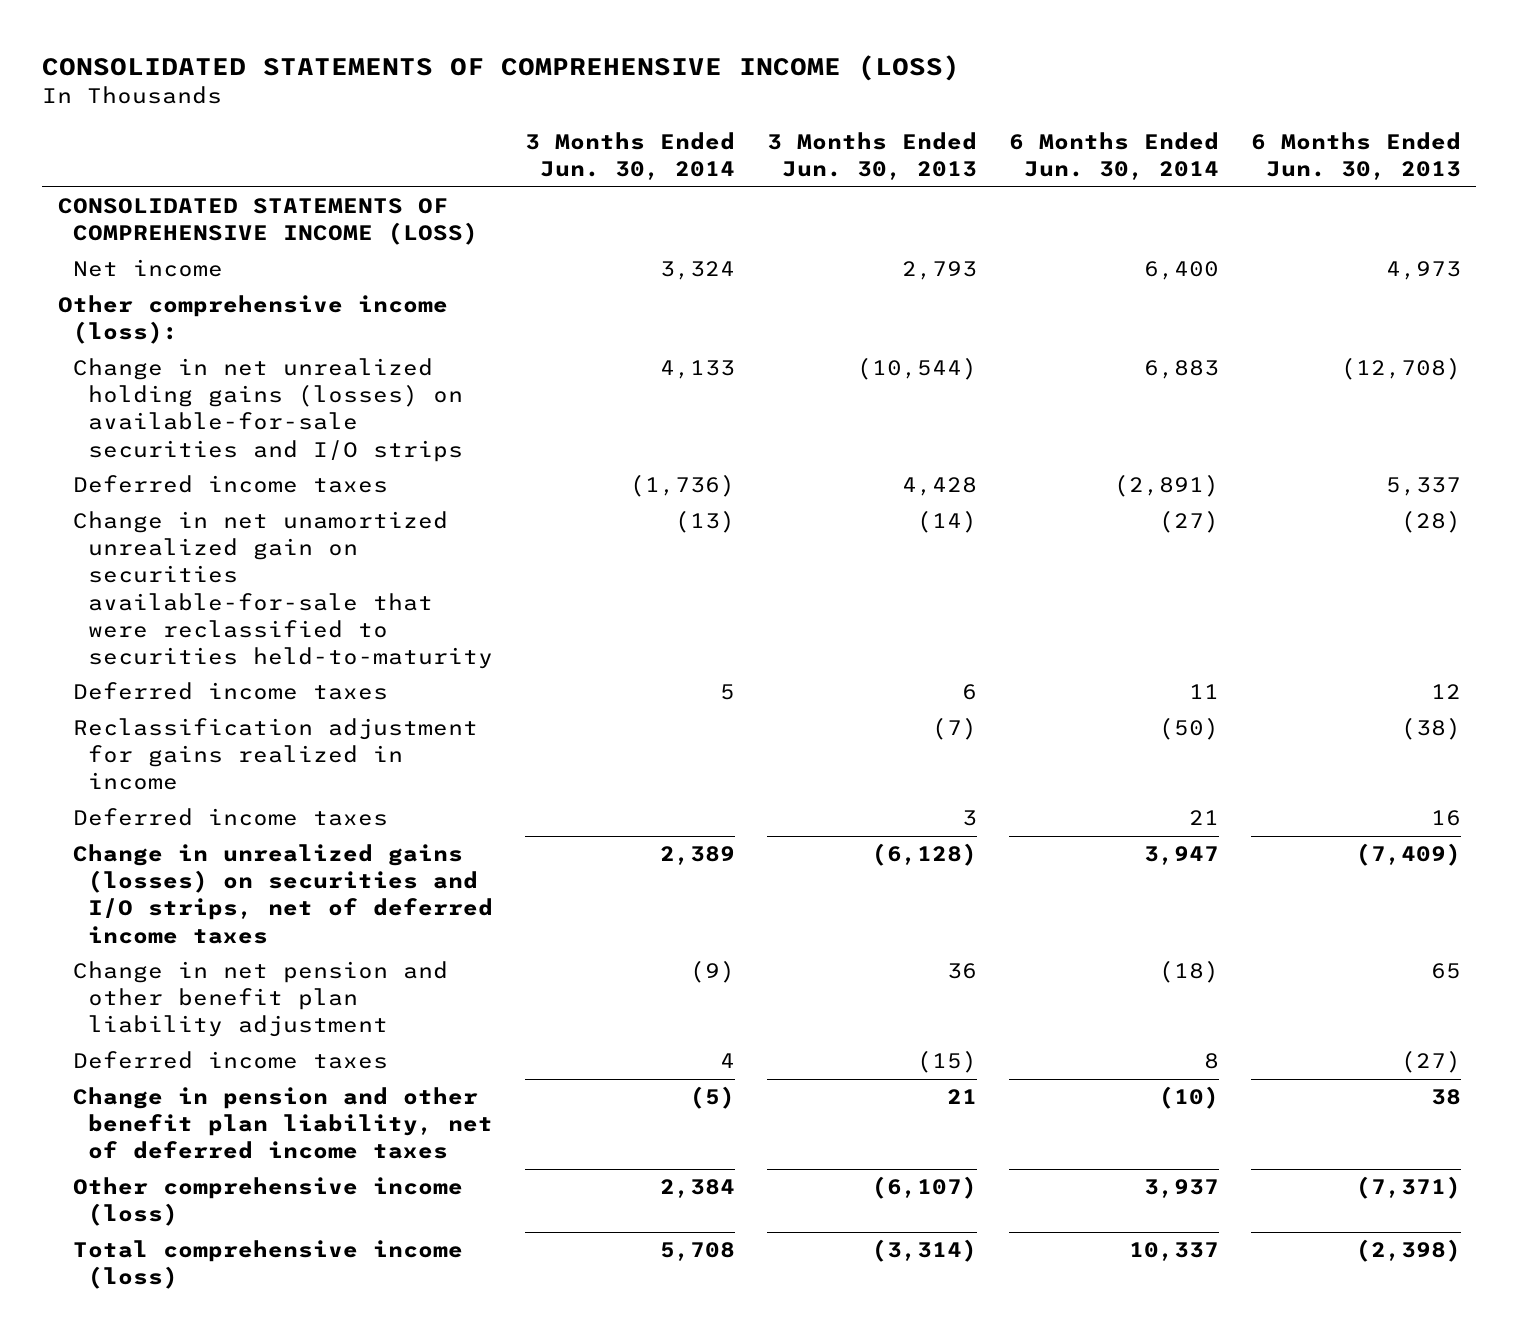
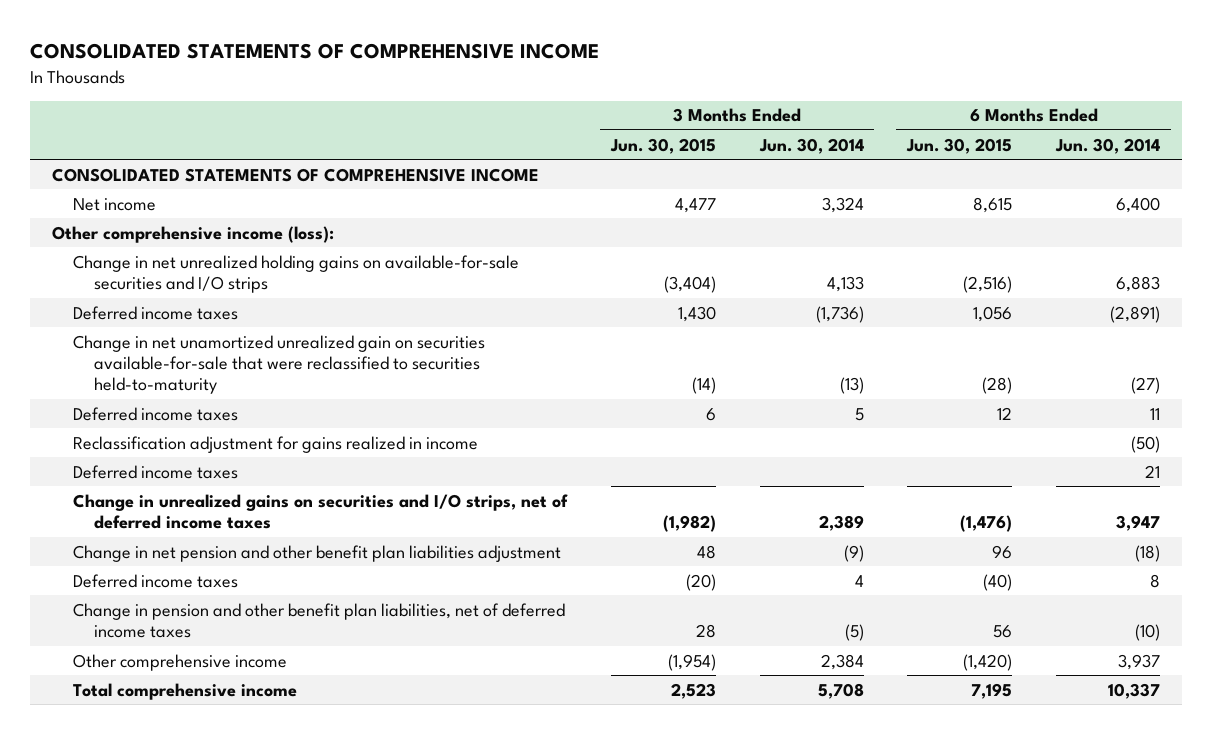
[41,54,960,81] CONSOLIDATED STATEMENTS OF COMPREHENSIVE INCOME (LOSS) -> [30,43,600,60] CONSOLIDATED STATEMENTS OF COMPREHENSIVE INCOME
[766,132,977,181] 3 Months Ended Jun. 30, 2013 -> none
[1250,132,1461,181] 6 Months Ended Jun. 30, 2013 -> none
none -> [609,137,716,154] Jun. 30, 2015
none -> [906,137,1013,154] Jun. 30, 2015
[57,198,478,246] CONSOLIDATED STATEMENTS OF COMPREHENSIVE INCOME (LOSS) -> [51,167,539,182] CONSOLIDATED STATEMENTS OF COMPREHENSIVE INCOME
[72,358,464,462] Change in net unrealized holding gains (losses) on available-for-sale securities and I/O strips -> [72,254,519,293] Change in net unrealized holding gains on available-for-sale securities and I/O strips
[72,844,494,944] Change in unrealized gains (losses) on securities and I/O strips, net of deferred income taxes -> [72,493,568,529] Change in unrealized gains on securities and I/O strips, net of deferred income taxes
[72,961,448,1038] Change in net pension and other benefit plan liability adjustment -> [72,544,561,562] Change in net pension and other benefit plan liabilities adjustment
[72,1087,494,1160] Change in pension and other benefit plan liability, net of deferred income taxes -> [72,602,565,638] Change in pension and other benefit plan liabilities, net of deferred income taxes
[72,1177,463,1227] Other comprehensive income (loss) -> [72,653,287,671] Other comprehensive income
[72,1240,463,1290] Total comprehensive income (loss) -> [72,682,297,700] Total comprehensive income

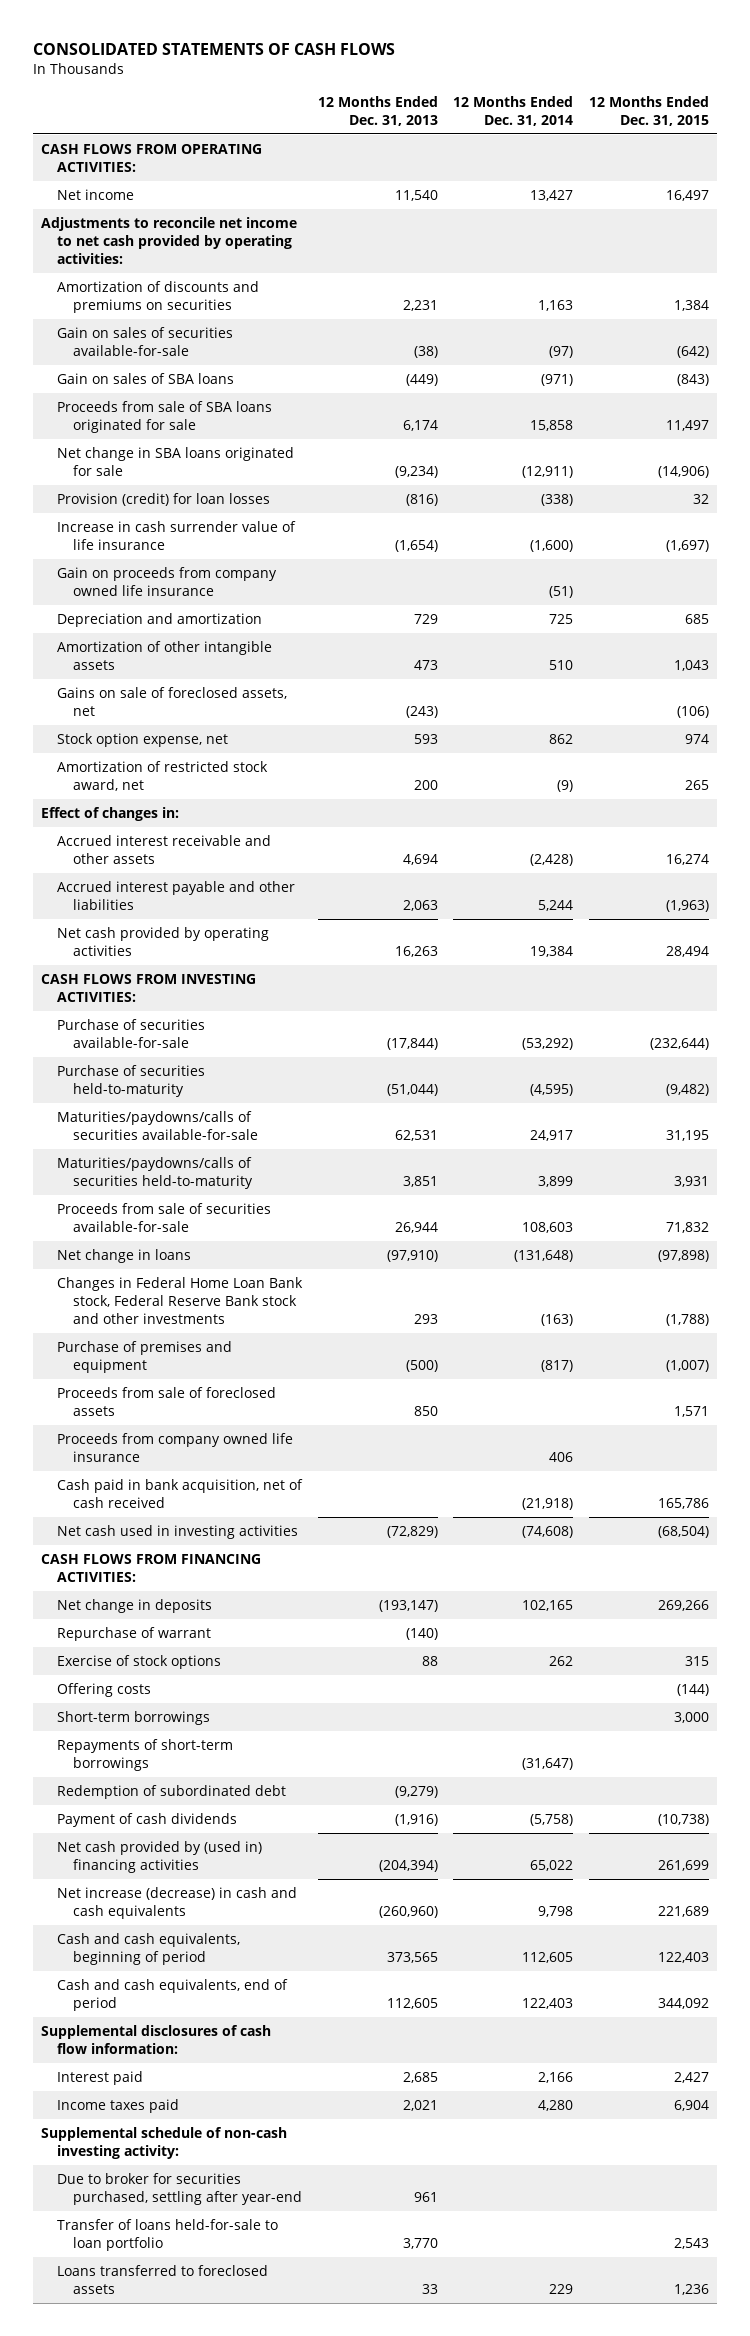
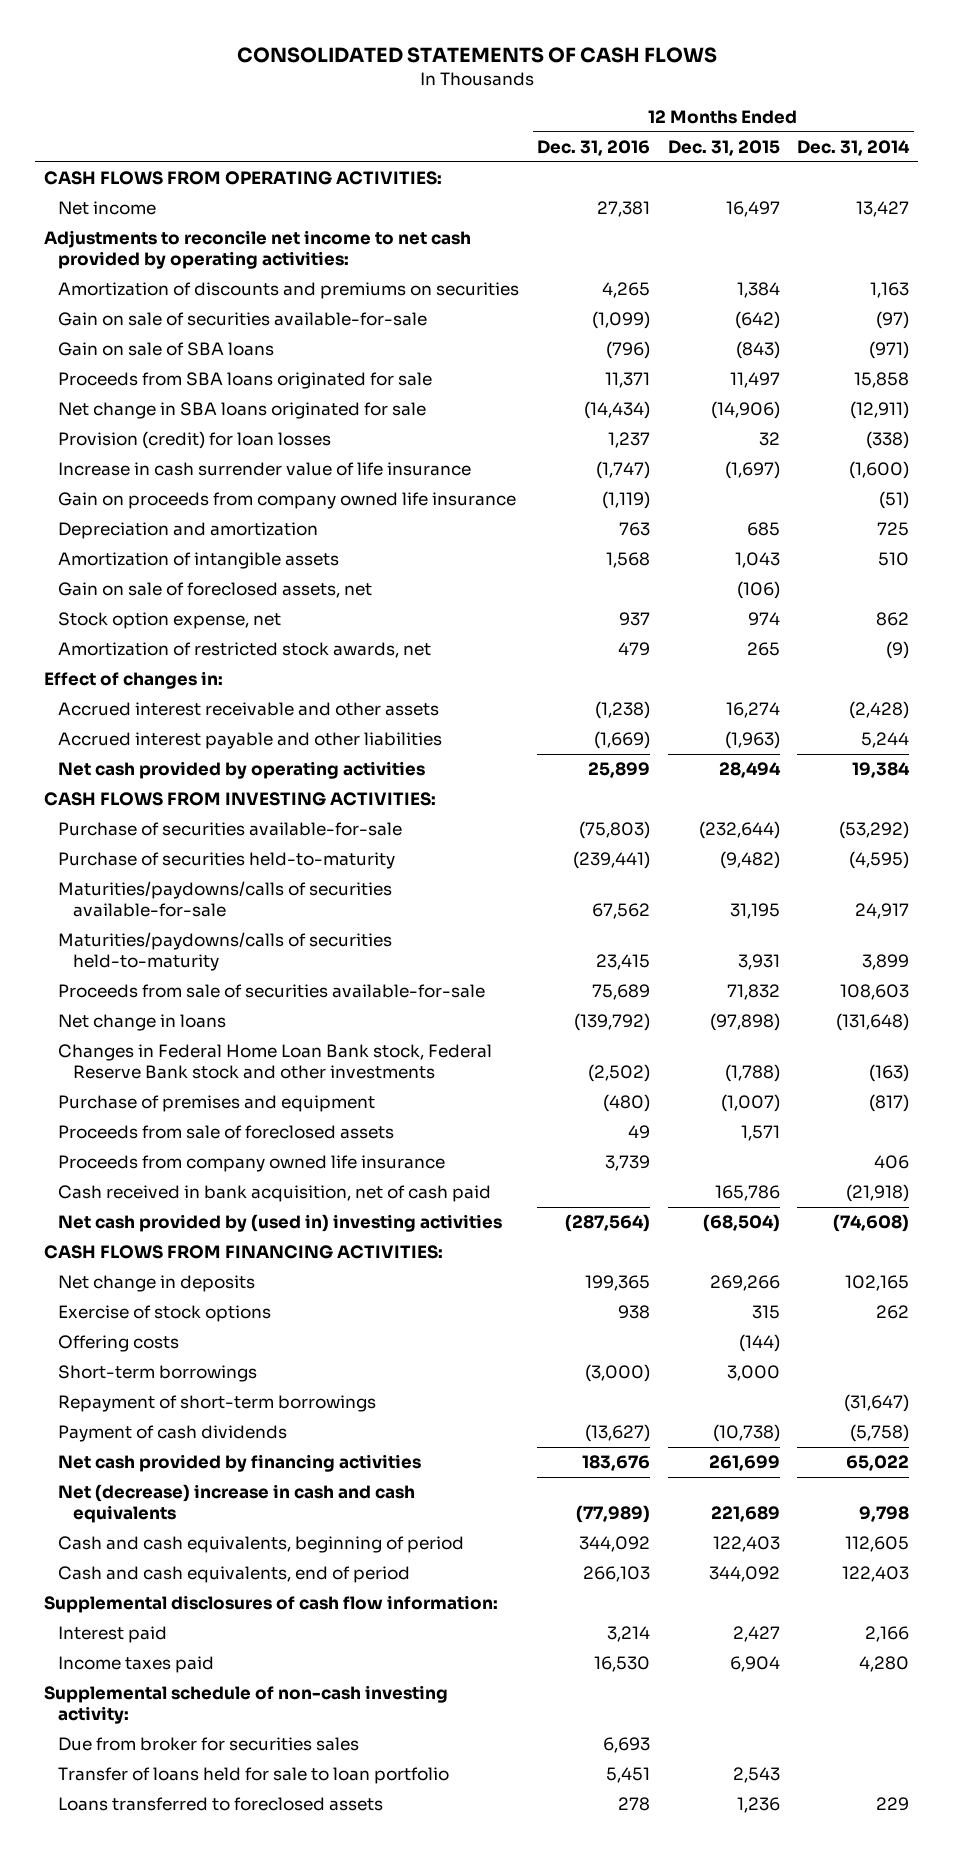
[317,95,438,126] 12 Months Ended Dec. 31, 2013 -> none
none -> [537,139,651,156] Dec. 31, 2016
[57,326,234,356] Gain on sales of securities available-for-sale -> [58,312,428,327] Gain on sale of securities available-for-sale
[57,372,235,384] Gain on sales of SBA loans -> [58,342,275,357] Gain on sale of SBA loans
[57,400,273,433] Proceeds from sale of SBA loans originated for sale -> [58,372,433,390] Proceeds from SBA loans originated for sale
[57,640,273,670] Amortization of other intangible assets -> [58,552,340,570] Amortization of intangible assets
[57,686,288,716] Gains on sale of foreclosed assets, net -> [58,582,373,599] Gain on sale of foreclosed assets, net
[57,760,269,791] Amortization of restricted stock award, net -> [58,642,432,659] Amortization of restricted stock awards, net
[57,1478,304,1508] Cash paid in bank acquisition, net of cash received -> [58,1185,492,1203] Cash received in bank acquisition, net of cash paid
[57,1524,299,1539] Net cash used in investing activities -> [58,1214,503,1233] Net cash provided by (used in) investing activities
[57,1626,212,1641] Repurchase of warrant -> none
[57,1784,287,1799] Redemption of subordinated debt -> none
[57,1738,234,1771] Repayments of short-term borrowings -> [58,1395,377,1413] Repayment of short-term borrowings
[57,1840,263,1873] Net cash provided by (used in) financing activities -> [58,1454,422,1473] Net cash provided by financing activities
[57,1886,298,1919] Net increase (decrease) in cash and cash equivalents -> [58,1484,416,1523] Net (decrease) increase in cash and cash equivalents
[57,2172,302,2205] Due to broker for securities purchased, settling after year-end -> none
none -> [58,1737,360,1752] Due from broker for securities sales
[57,2218,279,2251] Transfer of loans held-for-sale to loan portfolio -> [58,1767,450,1785] Transfer of loans held for sale to loan portfolio

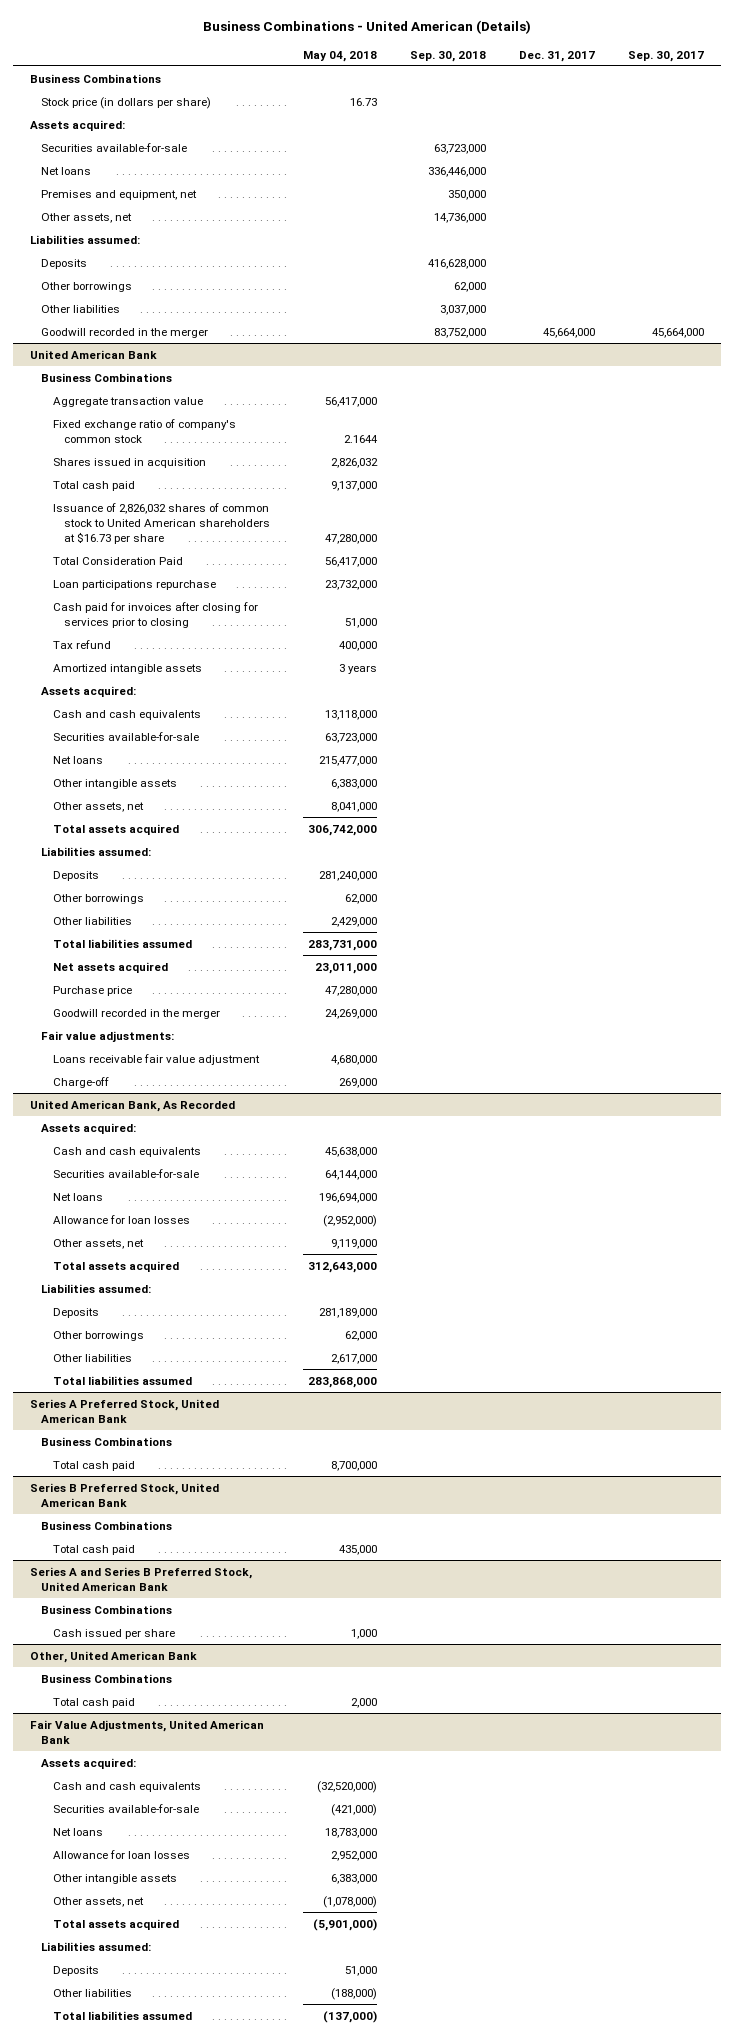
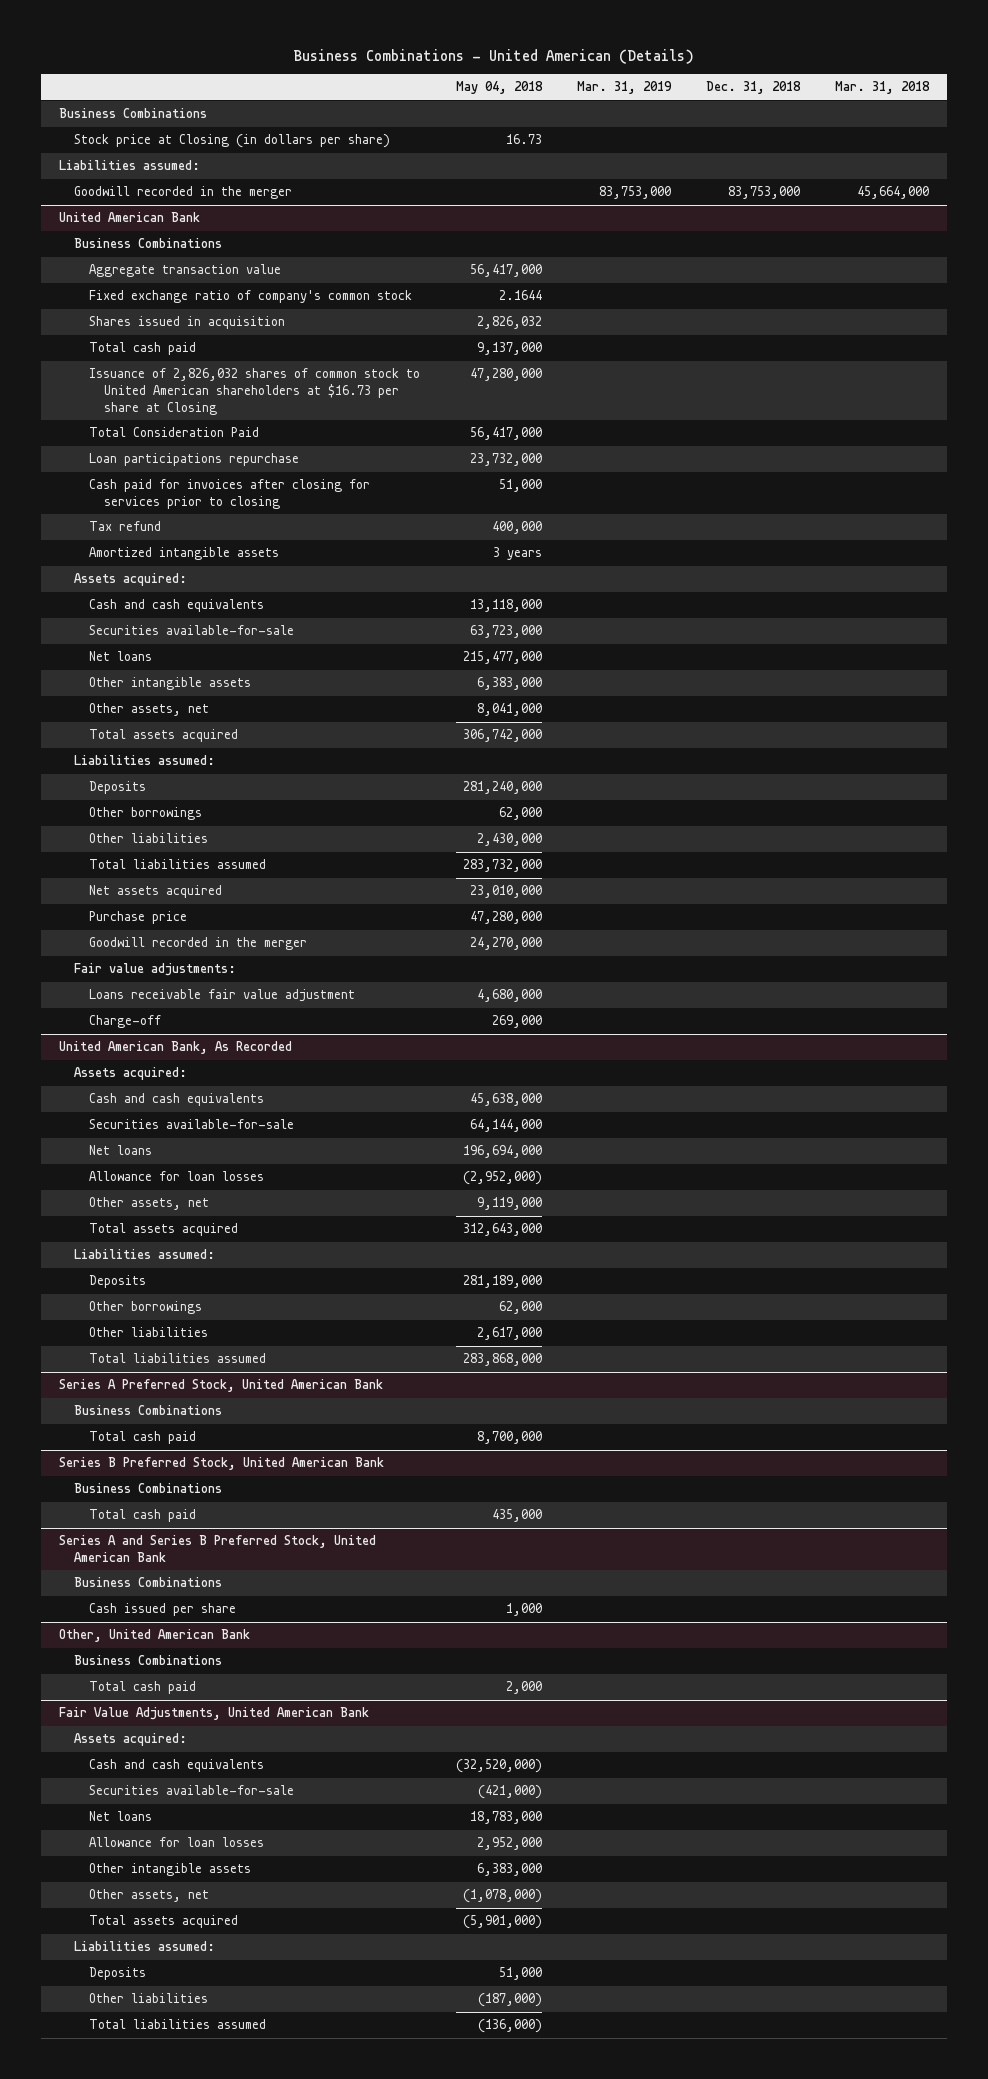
[410,50,487,62] Sep. 30, 2018 -> none
[519,50,596,62] Dec. 31, 2017 -> none
[628,50,705,62] Sep. 30, 2017 -> none
none -> [576,81,672,95] Mar. 31, 2019
none -> [706,81,802,95] Dec. 31, 2018
none -> [835,81,931,95] Mar. 31, 2018
[29,119,125,131] Assets acquired: -> none
[41,142,188,152] Securities available-for-sale -> none
[41,166,92,175] Net loans -> none
[41,189,198,200] Premises and equipment, net -> none
[41,212,133,223] Other assets, net -> none
[41,96,212,109] Stock price (in dollars per share) -> [73,134,390,149] Stock price at Closing (in dollars per share)
[41,258,88,269] Deposits -> none
[41,281,133,292] Other borrowings -> none
[41,304,121,313] Other liabilities -> none
[52,502,271,544] Issuance of 2,826,032 shares of common stock to United American shareholders at $16.73 per share -> [89,368,421,415] Issuance of 2,826,032 shares of common stock to United American shareholders at $16.73 per share at Closing
[331,916,378,927] 2,429,000 -> [476,833,542,847] 2,430,000
[308,939,378,951] 283,731,000 -> [462,859,542,873] 283,732,000
[315,962,378,974] 23,011,000 -> [469,885,542,899] 23,010,000
[325,1008,378,1019] 24,269,000 -> [469,937,542,951] 24,270,000
[331,1987,378,2000] (188,000) -> [477,1993,542,2008] (187,000)
[323,2010,378,2023] (137,000) -> [477,2019,542,2034] (136,000)

